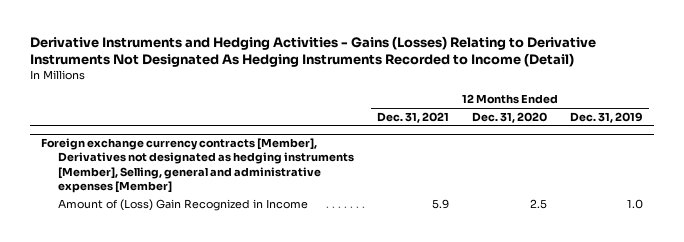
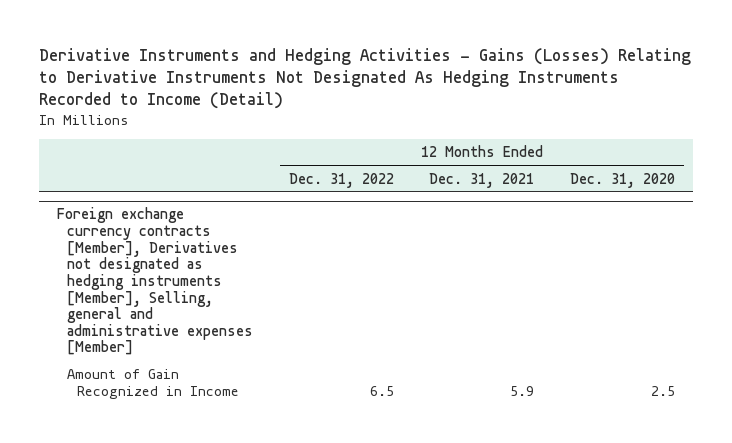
[569,111,643,123] Dec. 31, 2019 -> none
none -> [288,172,394,188] Dec. 31, 2022
[57,198,308,211] Amount of (Loss) Gain Recognized in Income -> [66,369,239,399] Amount of Gain Recognized in Income

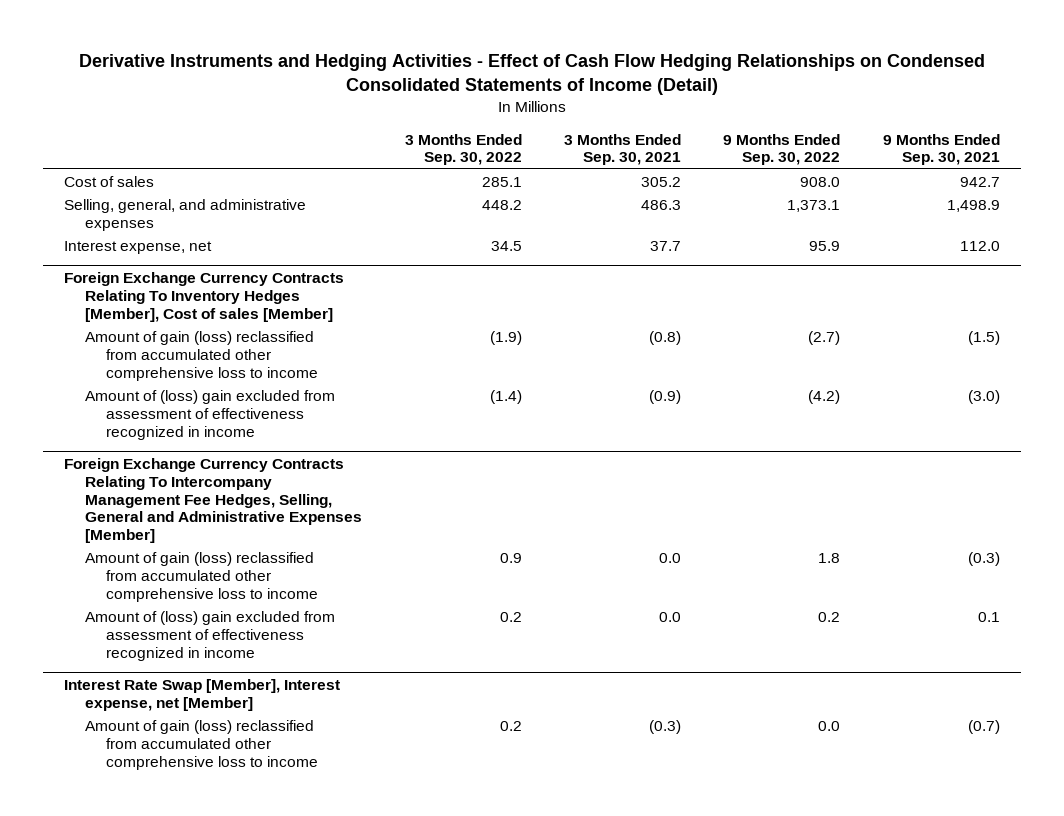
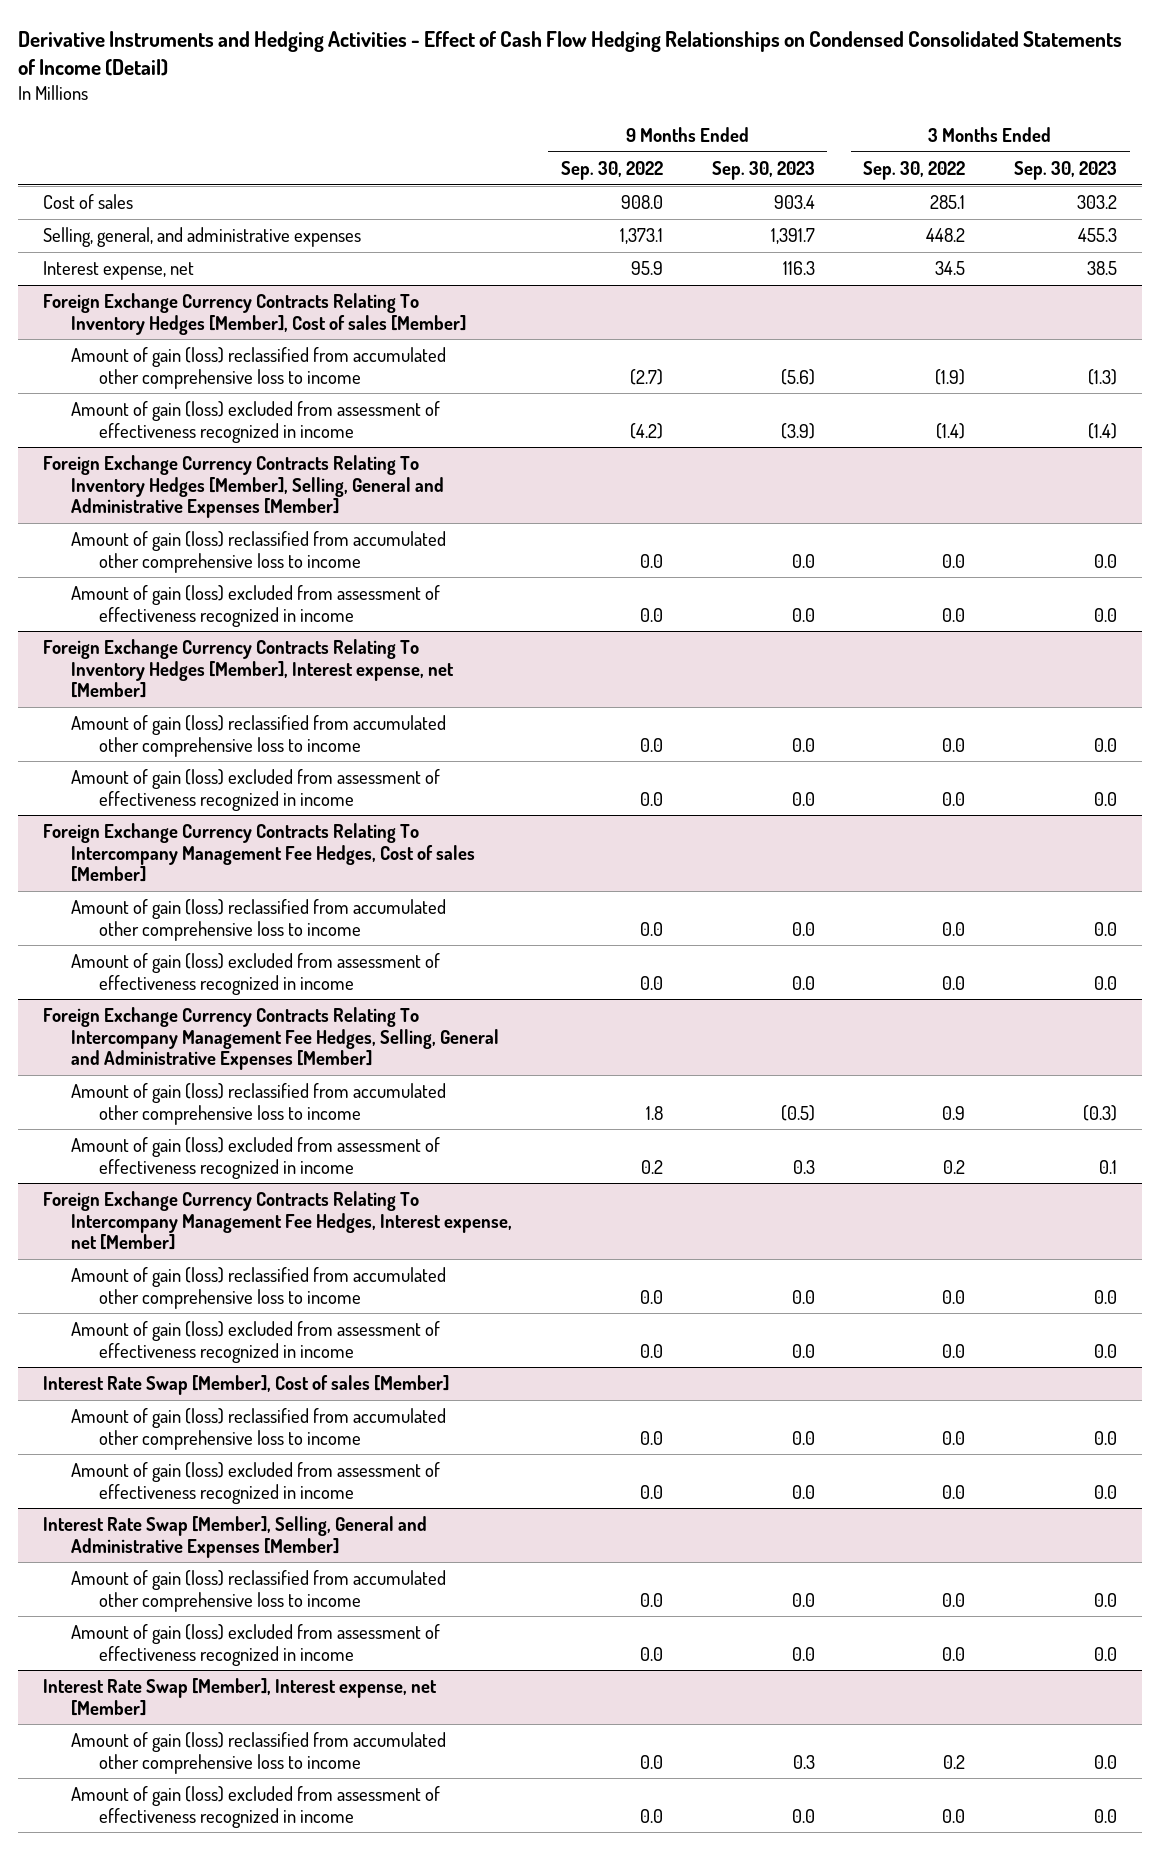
[564,133,682,166] 3 Months Ended Sep. 30, 2021 -> none
[882,133,1000,166] 9 Months Ended Sep. 30, 2021 -> none
none -> [711,160,815,180] Sep. 30, 2023
none -> [1014,160,1118,180] Sep. 30, 2023
[85,389,336,440] Amount of (loss) gain excluded from assessment of effectiveness recognized in income -> [70,401,440,443] Amount of gain (loss) excluded from assessment of effectiveness recognized in income
none -> [42,455,444,519] Foreign Exchange Currency Contracts Relating To Inventory Hedges [Member], Selling, General and Administrative Expenses [Member]
none -> [70,531,446,573] Amount of gain (loss) reclassified from accumulated other comprehensive loss to income
none -> [70,585,440,627] Amount of gain (loss) excluded from assessment of effectiveness recognized in income
none -> [42,639,454,699] Foreign Exchange Currency Contracts Relating To Inventory Hedges [Member], Interest expense, net [Member]
none -> [70,715,446,757] Amount of gain (loss) reclassified from accumulated other comprehensive loss to income
none -> [70,769,440,811] Amount of gain (loss) excluded from assessment of effectiveness recognized in income
none -> [42,823,475,883] Foreign Exchange Currency Contracts Relating To Intercompany Management Fee Hedges, Cost of sales [Member]
none -> [70,899,446,941] Amount of gain (loss) reclassified from accumulated other comprehensive loss to income
none -> [70,953,440,995] Amount of gain (loss) excluded from assessment of effectiveness recognized in income
[85,610,336,661] Amount of (loss) gain excluded from assessment of effectiveness recognized in income -> [70,1137,440,1179] Amount of gain (loss) excluded from assessment of effectiveness recognized in income
none -> [42,1191,512,1251] Foreign Exchange Currency Contracts Relating To Intercompany Management Fee Hedges, Interest expense, net [Member]
none -> [70,1267,446,1309] Amount of gain (loss) reclassified from accumulated other comprehensive loss to income
none -> [70,1321,440,1363] Amount of gain (loss) excluded from assessment of effectiveness recognized in income
none -> [42,1375,449,1396] Interest Rate Swap [Member], Cost of sales [Member]
none -> [70,1408,446,1450] Amount of gain (loss) reclassified from accumulated other comprehensive loss to income
none -> [70,1462,440,1504] Amount of gain (loss) excluded from assessment of effectiveness recognized in income
none -> [42,1516,427,1558] Interest Rate Swap [Member], Selling, General and Administrative Expenses [Member]
none -> [70,1570,446,1612] Amount of gain (loss) reclassified from accumulated other comprehensive loss to income
none -> [70,1624,440,1666] Amount of gain (loss) excluded from assessment of effectiveness recognized in income
none -> [70,1786,440,1828] Amount of gain (loss) excluded from assessment of effectiveness recognized in income

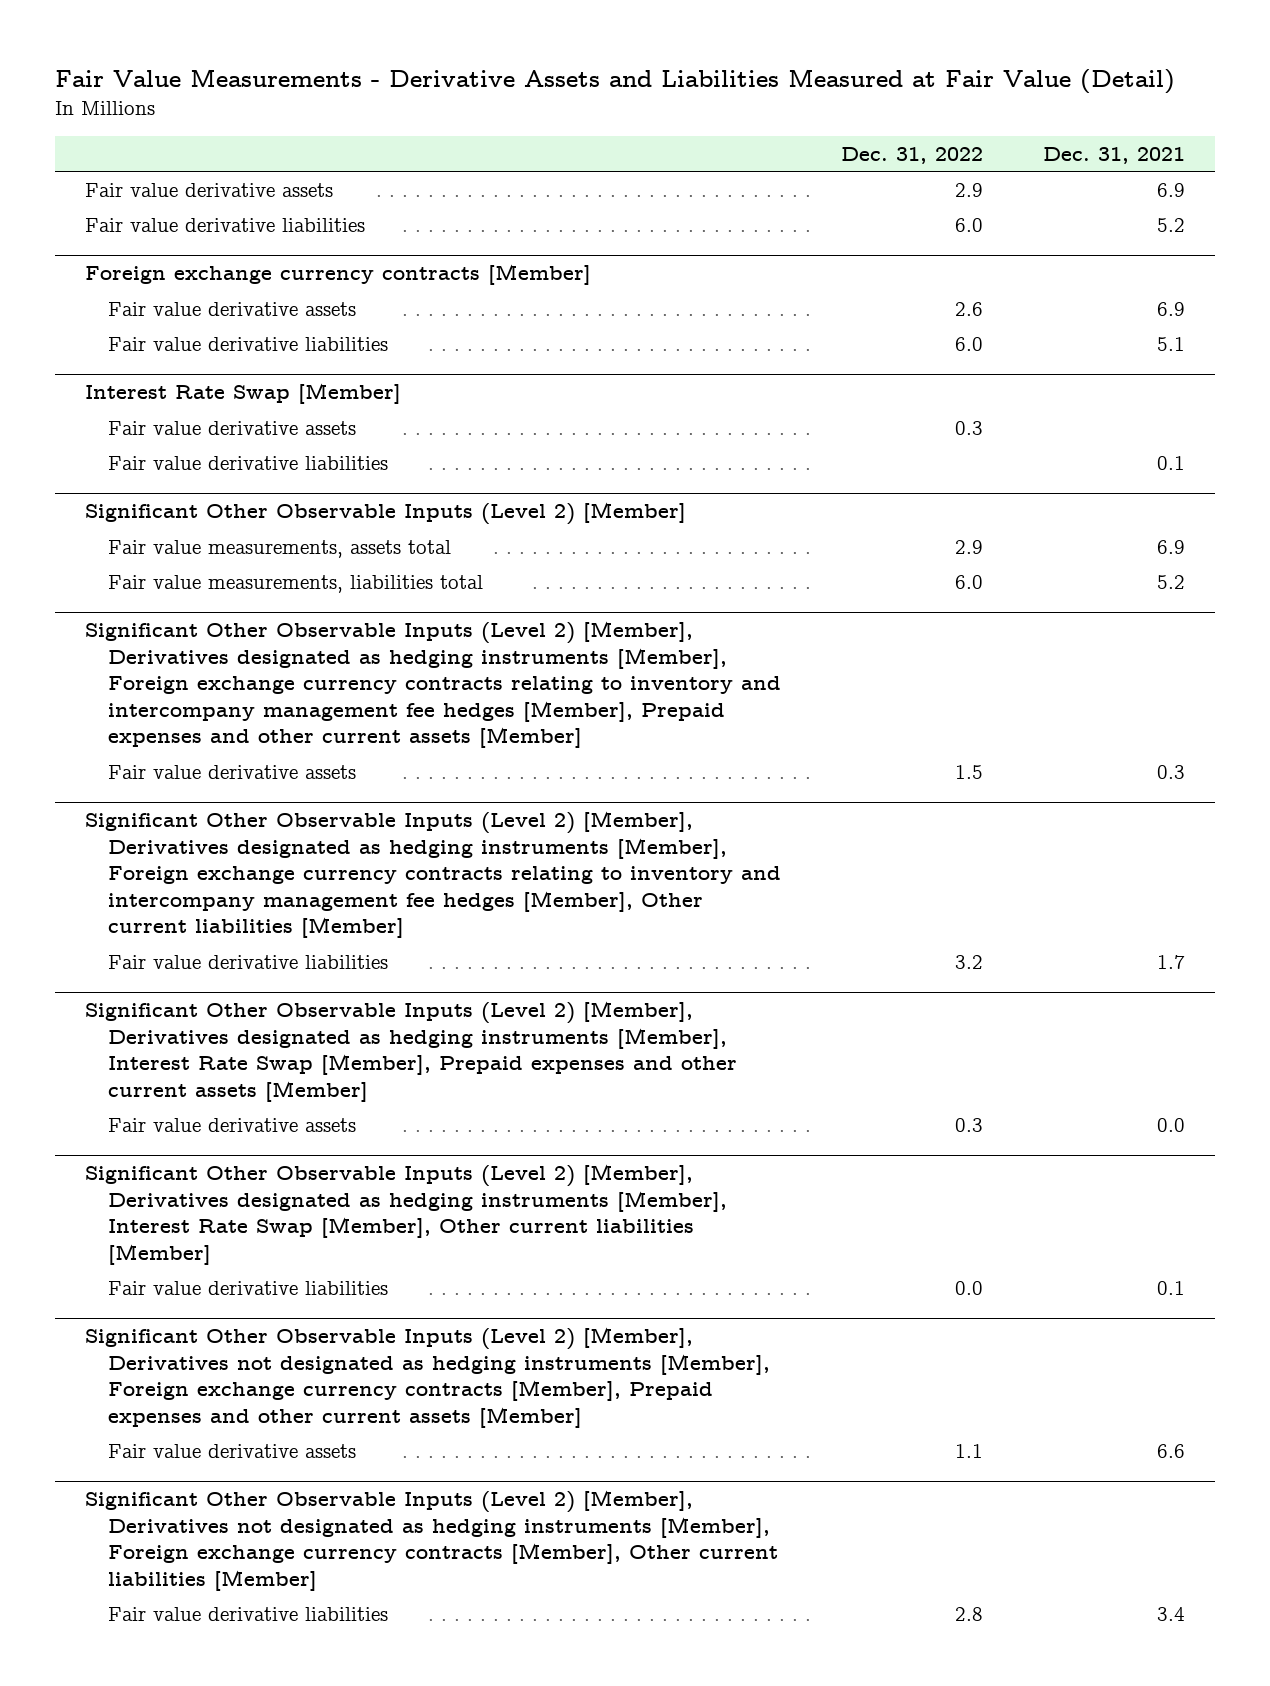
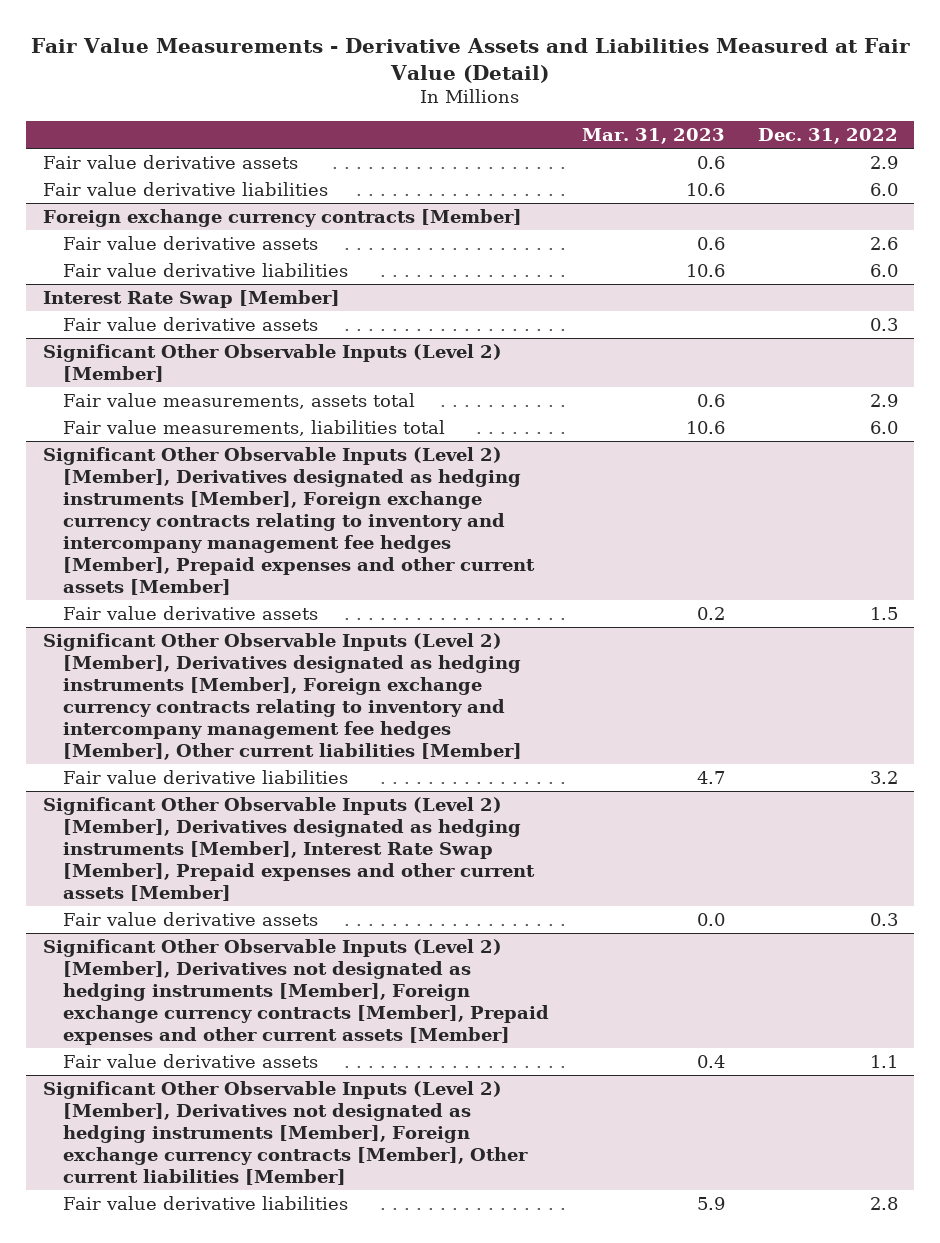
[1042,146,1185,164] Dec. 31, 2021 -> none
none -> [582,127,726,144] Mar. 31, 2023
[107,455,388,470] Fair value derivative liabilities -> none
[84,1164,727,1265] Significant Other Observable Inputs (Level 2) [Member], Derivatives designated as hedging instruments [Member], Interest Rate Swap [Member], Other current liabilities [Member] -> none
[107,1280,388,1295] Fair value derivative liabilities -> none

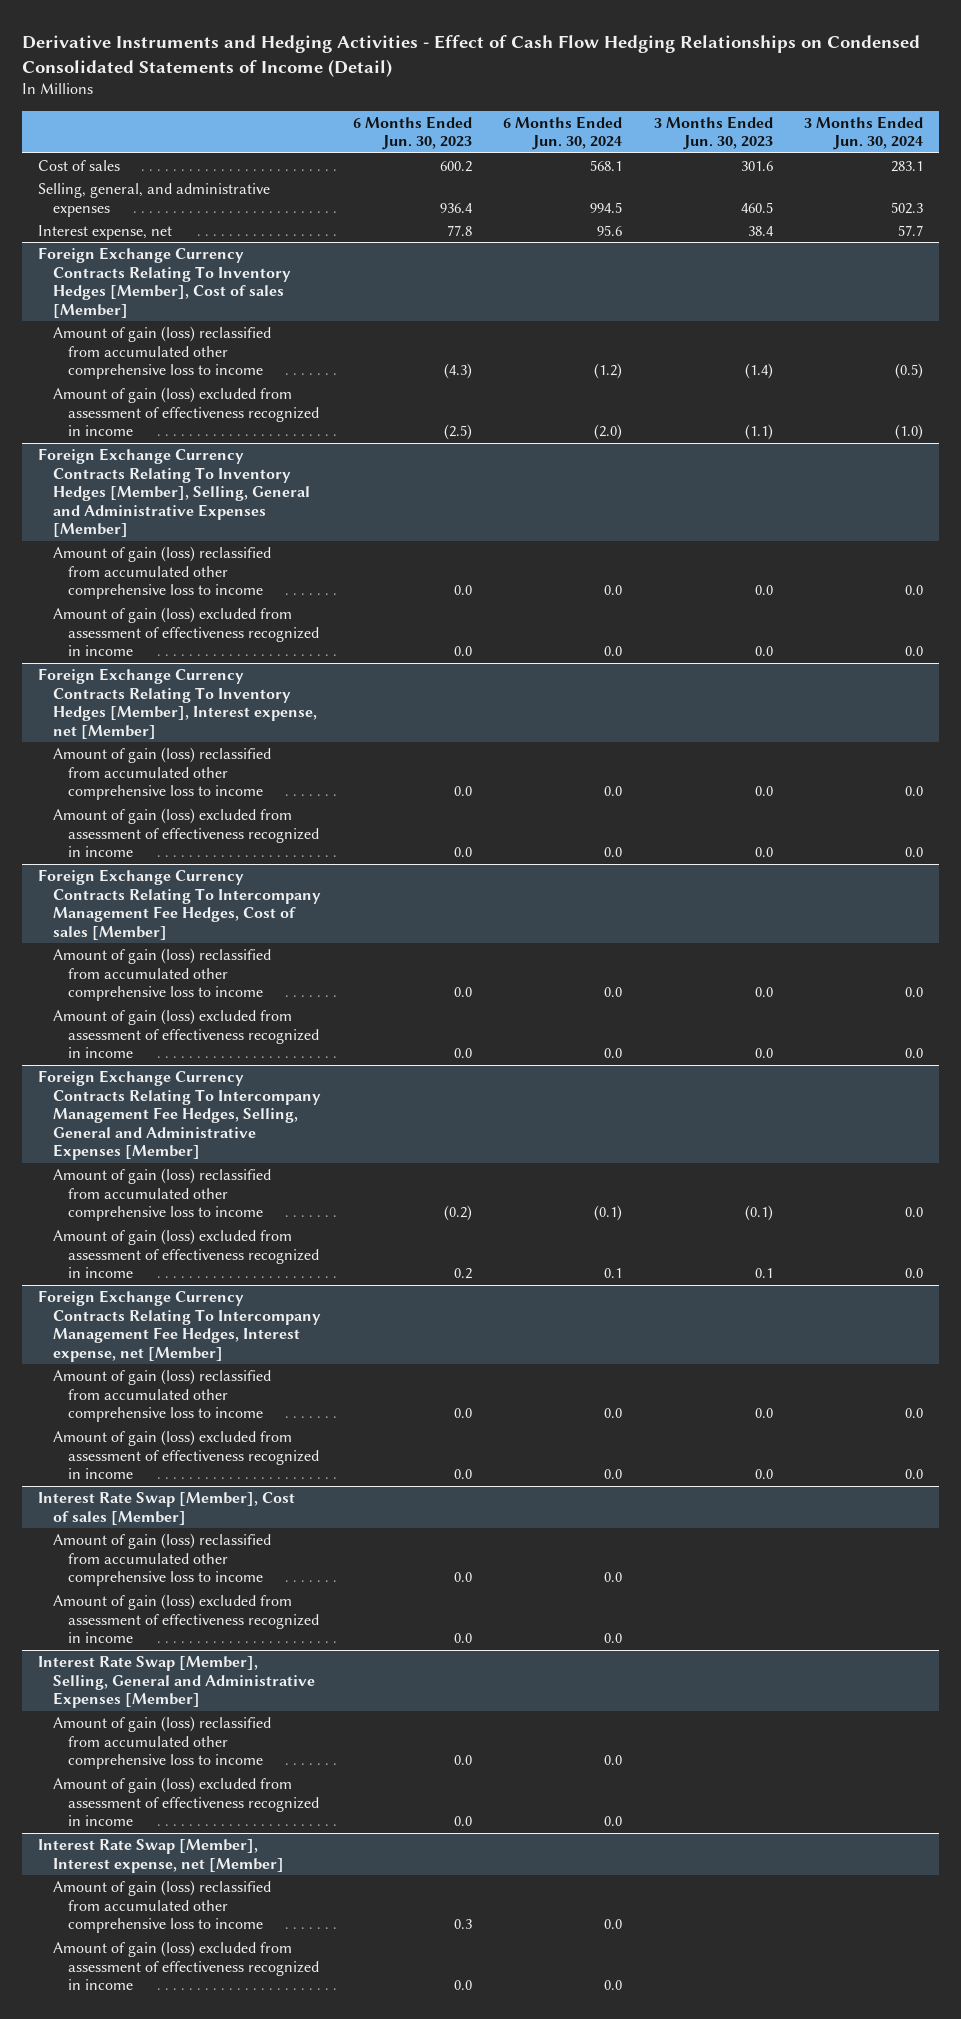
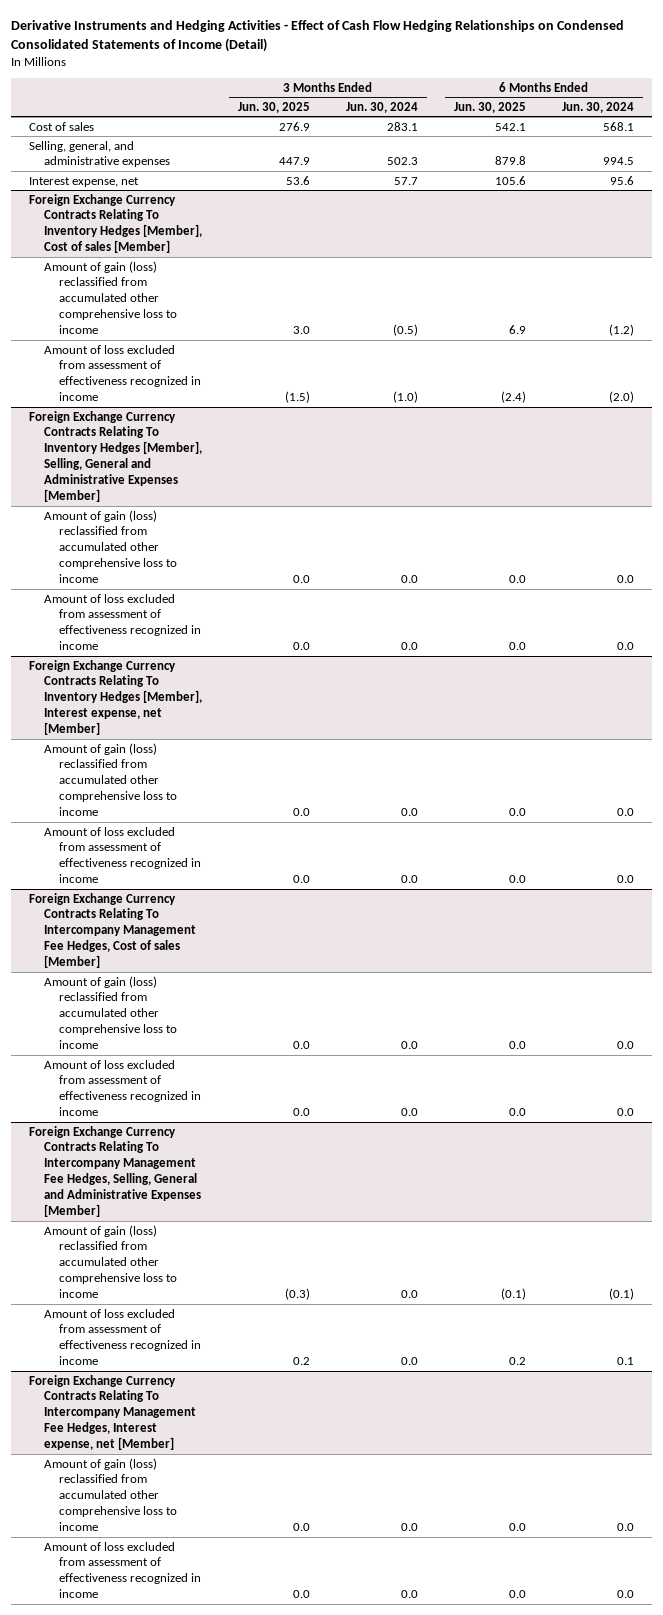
[352,115,472,151] 6 Months Ended Jun. 30, 2023 -> none
[653,115,773,151] 3 Months Ended Jun. 30, 2023 -> none
none -> [238,101,311,113] Jun. 30, 2025
none -> [454,101,527,113] Jun. 30, 2025
[53,386,320,437] Amount of gain (loss) excluded from assessment of effectiveness recognized in income -> [44,344,202,402] Amount of loss excluded from assessment of effectiveness recognized in income
[53,606,320,657] Amount of gain (loss) excluded from assessment of effectiveness recognized in income -> [44,593,202,651] Amount of loss excluded from assessment of effectiveness recognized in income
[53,807,320,858] Amount of gain (loss) excluded from assessment of effectiveness recognized in income -> [44,826,202,884] Amount of loss excluded from assessment of effectiveness recognized in income
[53,1008,320,1059] Amount of gain (loss) excluded from assessment of effectiveness recognized in income -> [44,1059,202,1117] Amount of loss excluded from assessment of effectiveness recognized in income
[53,1228,320,1279] Amount of gain (loss) excluded from assessment of effectiveness recognized in income -> [44,1308,202,1366] Amount of loss excluded from assessment of effectiveness recognized in income
[38,1491,296,1525] Interest Rate Swap [Member], Cost of sales [Member] -> none
[53,1532,272,1587] Amount of gain (loss) reclassified from accumulated other comprehensive loss to income -> none
[53,1593,320,1644] Amount of gain (loss) excluded from assessment of effectiveness recognized in income -> none
[38,1655,316,1709] Interest Rate Swap [Member], Selling, General and Administrative Expenses [Member] -> none
[53,1715,272,1770] Amount of gain (loss) reclassified from accumulated other comprehensive loss to income -> none
[53,1776,320,1827] Amount of gain (loss) excluded from assessment of effectiveness recognized in income -> none
[38,1838,285,1873] Interest Rate Swap [Member], Interest expense, net [Member] -> none
[53,1879,272,1934] Amount of gain (loss) reclassified from accumulated other comprehensive loss to income -> none
[53,1940,320,1991] Amount of gain (loss) excluded from assessment of effectiveness recognized in income -> none
[53,1429,320,1480] Amount of gain (loss) excluded from assessment of effectiveness recognized in income -> [44,1541,202,1599] Amount of loss excluded from assessment of effectiveness recognized in income

